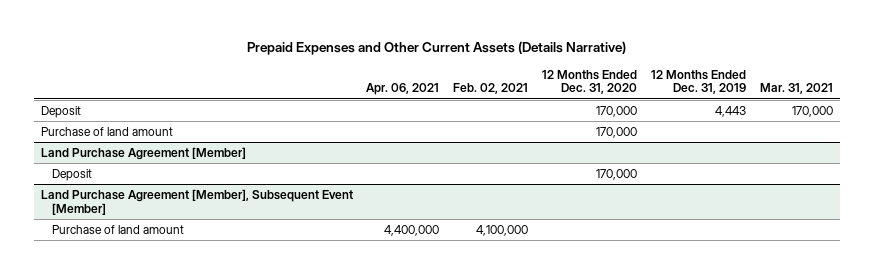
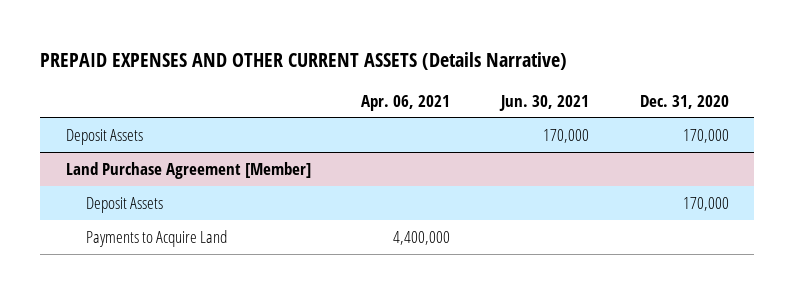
[246,40,626,55] Prepaid Expenses and Other Current Assets (Details Narrative) -> [40,51,568,70] PREPAID EXPENSES AND OTHER CURRENT ASSETS (Details Narrative)
[453,83,529,95] Feb. 02, 2021 -> none
[542,69,638,95] 12 Months Ended Dec. 31, 2020 -> none
[650,69,746,95] 12 Months Ended Dec. 31, 2019 -> none
[759,83,833,95] Mar. 31, 2021 -> none
none -> [498,94,589,111] Jun. 30, 2021
none -> [639,94,729,109] Dec. 31, 2020
[40,126,173,136] Purchase of land amount -> none
[40,105,81,118] Deposit -> [65,128,143,145] Deposit Assets
[40,188,353,215] Land Purchase Agreement [Member], Subsequent Event [Member] -> none
[52,224,185,234] Purchase of land amount -> none
[52,168,93,181] Deposit -> [86,196,164,213] Deposit Assets
none -> [86,229,228,247] Payments to Acquire Land

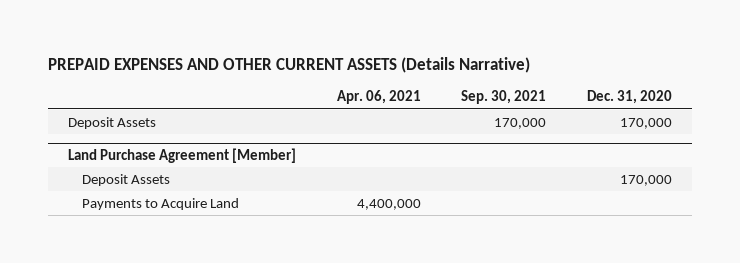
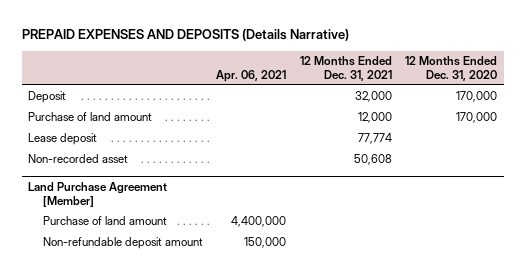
[47,57,530,74] PREPAID EXPENSES AND OTHER CURRENT ASSETS (Details Narrative) -> [21,29,349,42] PREPAID EXPENSES AND DEPOSITS (Details Narrative)
[461,90,547,105] Sep. 30, 2021 -> none
[586,90,672,105] Dec. 31, 2020 -> none
none -> [299,56,392,81] 12 Months Ended Dec. 31, 2021
none -> [405,56,498,81] 12 Months Ended Dec. 31, 2020
[68,116,157,129] Deposit Assets -> [28,91,67,104] Deposit
none -> [28,112,153,122] Purchase of land amount
none -> [28,133,98,146] Lease deposit
none -> [28,154,129,164] Non-recorded asset
[82,173,171,186] Deposit Assets -> none
[82,197,240,210] Payments to Acquire Land -> [42,216,167,226] Purchase of land amount
none -> [42,237,203,250] Non-refundable deposit amount

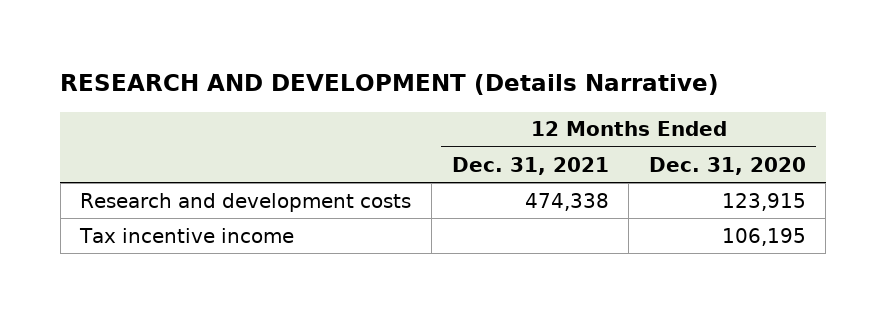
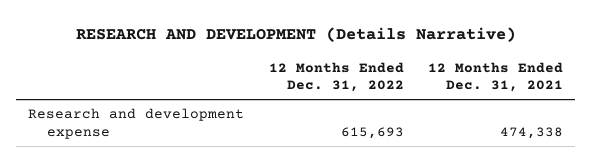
[648,156,806,175] Dec. 31, 2020 -> none
none -> [268,61,404,93] 12 Months Ended Dec. 31, 2022
[79,227,295,243] Tax incentive income -> none
[80,192,412,212] Research and development costs -> [28,108,245,140] Research and development expense

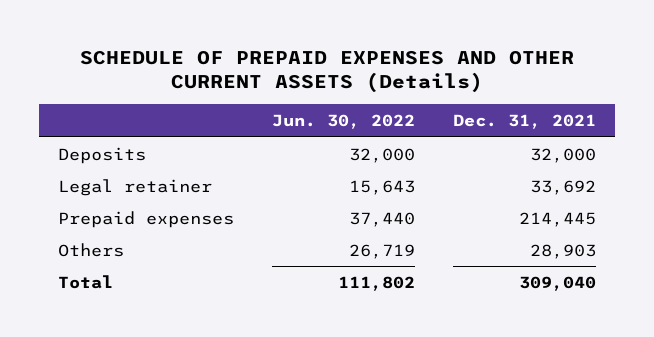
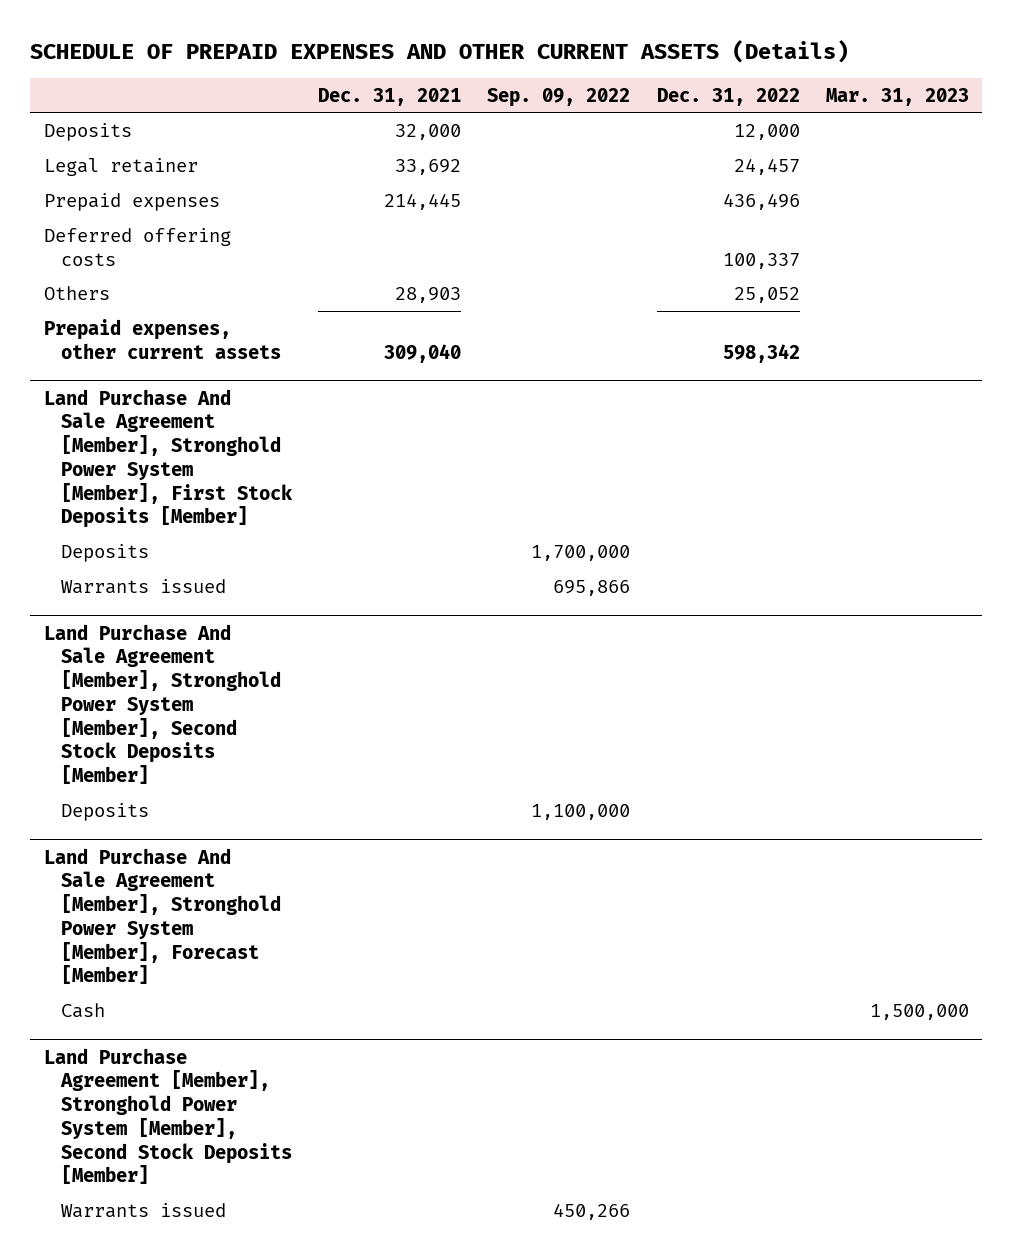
[271,114,415,130] Jun. 30, 2022 -> none
none -> [487,87,631,107] Sep. 09, 2022
none -> [656,87,800,106] Dec. 31, 2022
none -> [825,87,969,106] Mar. 31, 2023
none -> [43,227,231,266] Deferred offering costs
[57,274,113,289] Total -> [43,318,281,359] Prepaid expenses, other current assets
none -> [43,388,293,529] Land Purchase And Sale Agreement [Member], Stronghold Power System [Member], First Stock Deposits [Member]
none -> [60,543,149,562] Deposits
none -> [60,578,226,594] Warrants issued
none -> [43,623,281,785] Land Purchase And Sale Agreement [Member], Stronghold Power System [Member], Second Stock Deposits [Member]
none -> [60,802,149,821] Deposits
none -> [43,847,281,985] Land Purchase And Sale Agreement [Member], Stronghold Power System [Member], Forecast [Member]
none -> [60,1002,105,1018] Cash
none -> [43,1047,292,1185] Land Purchase Agreement [Member], Stronghold Power System [Member], Second Stock Deposits [Member]
none -> [60,1202,226,1218] Warrants issued

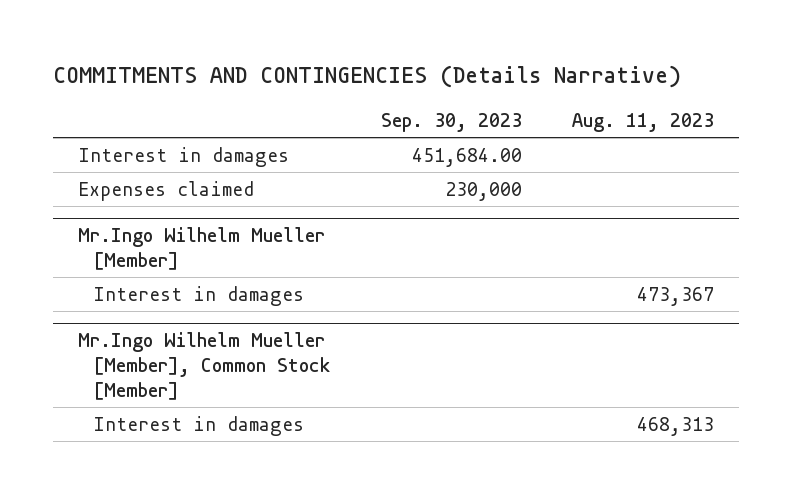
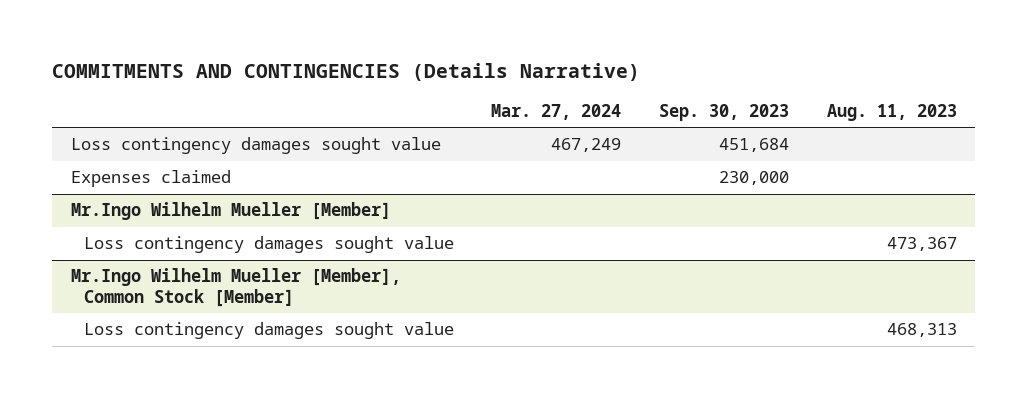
none -> [491,104,622,121] Mar. 27, 2024
[77,146,289,167] Interest in damages -> none
none -> [70,137,441,155] Loss contingency damages sought value
[93,285,305,306] Interest in damages -> [83,236,454,254] Loss contingency damages sought value
[93,415,305,436] Interest in damages -> [83,322,454,340] Loss contingency damages sought value

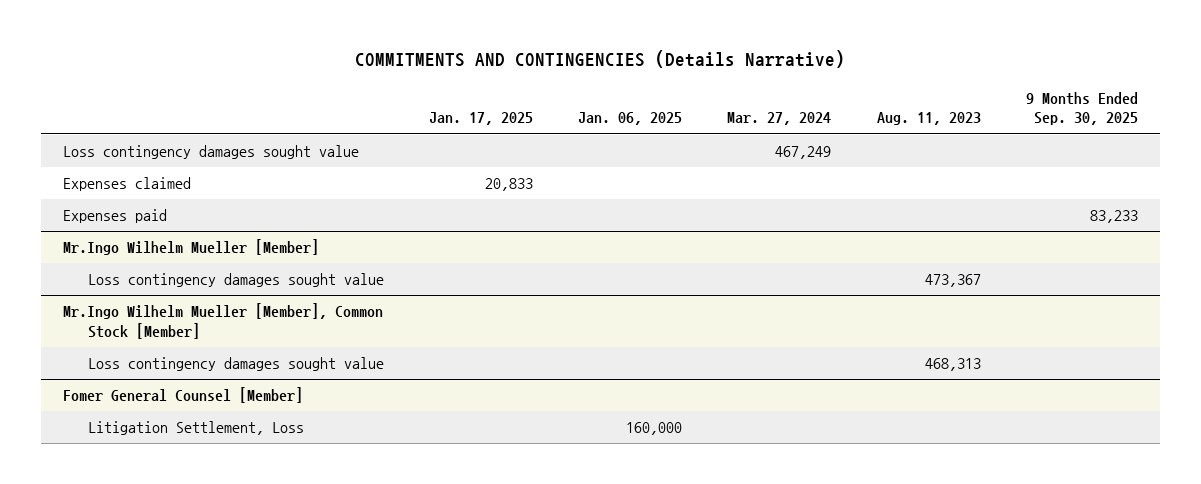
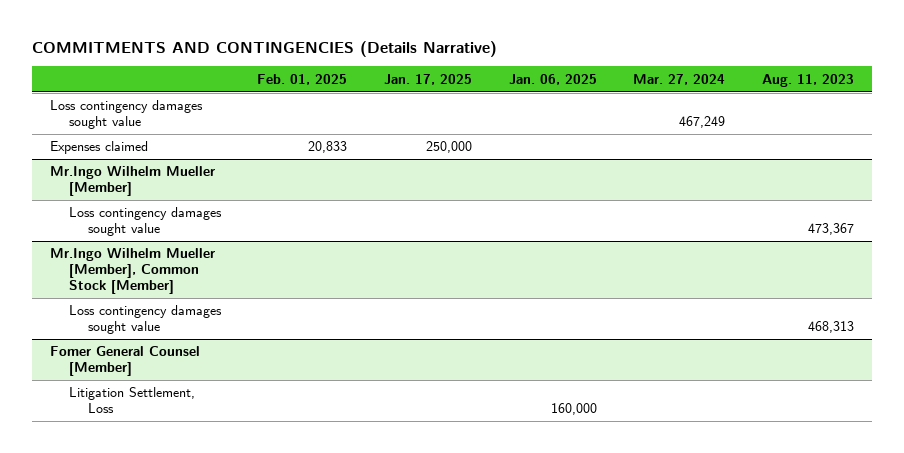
[1025,91,1138,126] 9 Months Ended Sep. 30, 2025 -> none
none -> [257,73,348,85] Feb. 01, 2025
[63,209,168,224] Expenses paid -> none
[484,178,533,192] 20,833 -> [425,141,472,154] 250,000

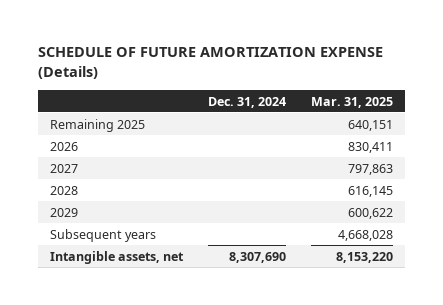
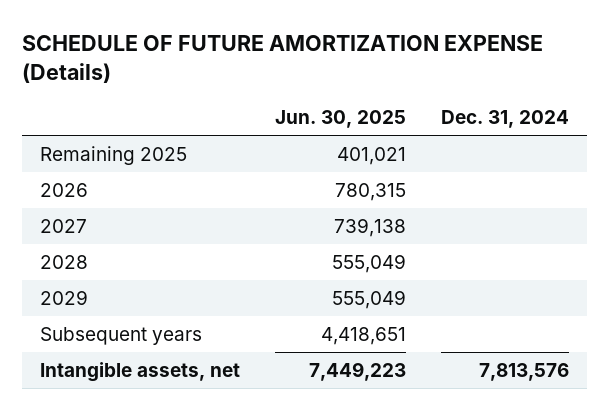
[310,96,393,108] Mar. 31, 2025 -> none
none -> [274,110,406,129] Jun. 30, 2025
[228,251,286,263] 8,307,690 -> [479,363,570,382] 7,813,576

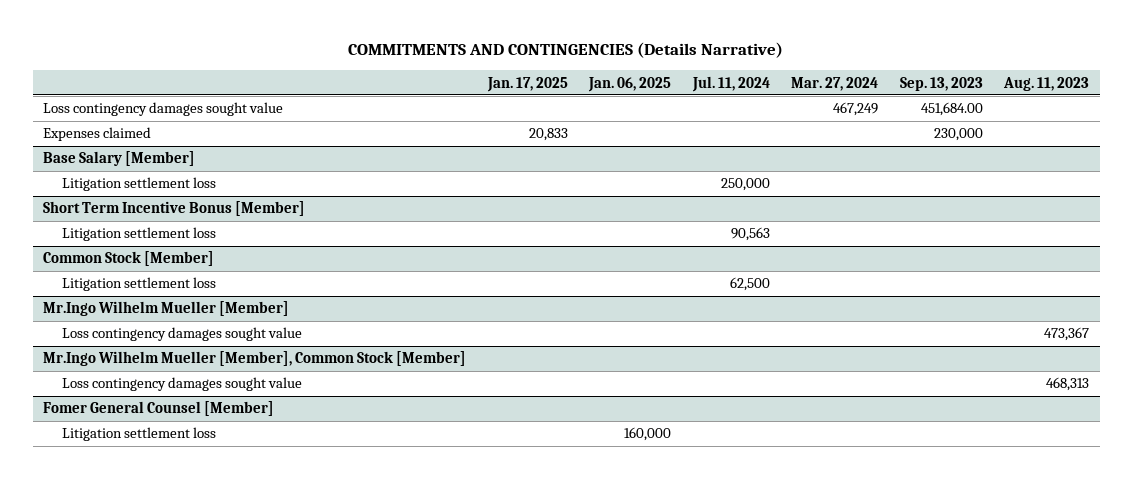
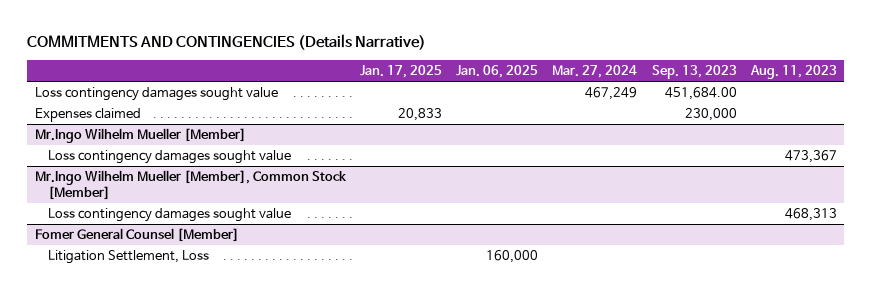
[691,75,770,92] Jul. 11, 2024 -> none
[43,151,196,167] Base Salary [Member] -> none
[61,177,216,192] Litigation settlement loss -> none
[43,201,306,217] Short Term Incentive Bonus [Member] -> none
[61,227,216,242] Litigation settlement loss -> none
[43,251,215,267] Common Stock [Member] -> none
[61,277,216,292] Litigation settlement loss -> none
[61,427,216,442] Litigation settlement loss -> [48,250,210,265] Litigation Settlement, Loss

